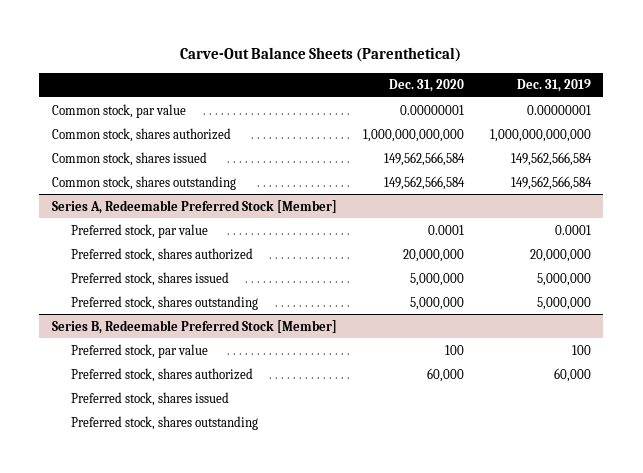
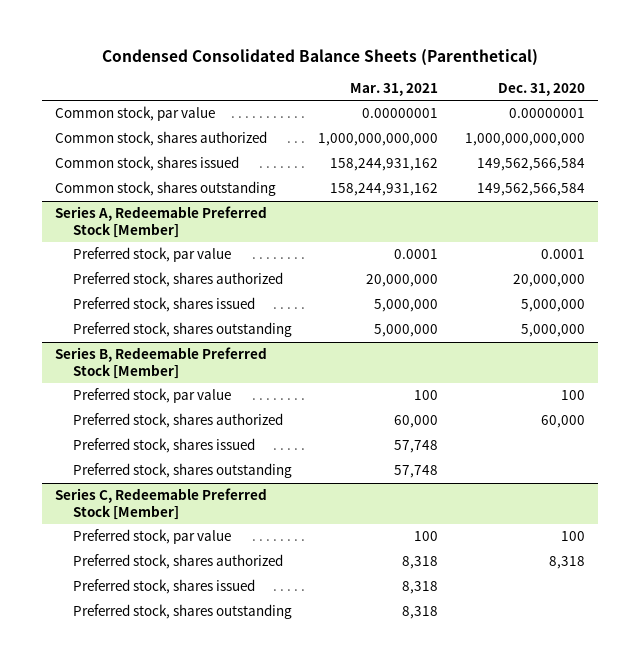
[180,47,462,63] Carve-Out Balance Sheets (Parenthetical) -> [101,49,538,67] Condensed Consolidated Balance Sheets (Parenthetical)
[516,79,591,93] Dec. 31, 2019 -> none
none -> [350,82,439,96] Mar. 31, 2021
none -> [54,488,267,520] Series C, Redeemable Preferred Stock [Member]
none -> [73,529,232,545] Preferred stock, par value
none -> [73,554,284,570] Preferred stock, shares authorized
none -> [73,579,256,595] Preferred stock, shares issued
none -> [73,604,293,620] Preferred stock, shares outstanding

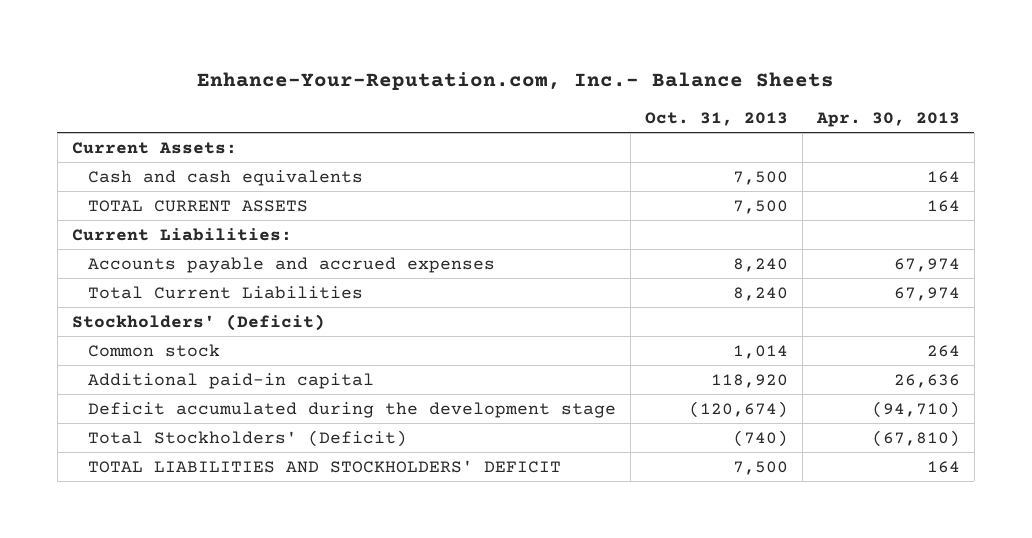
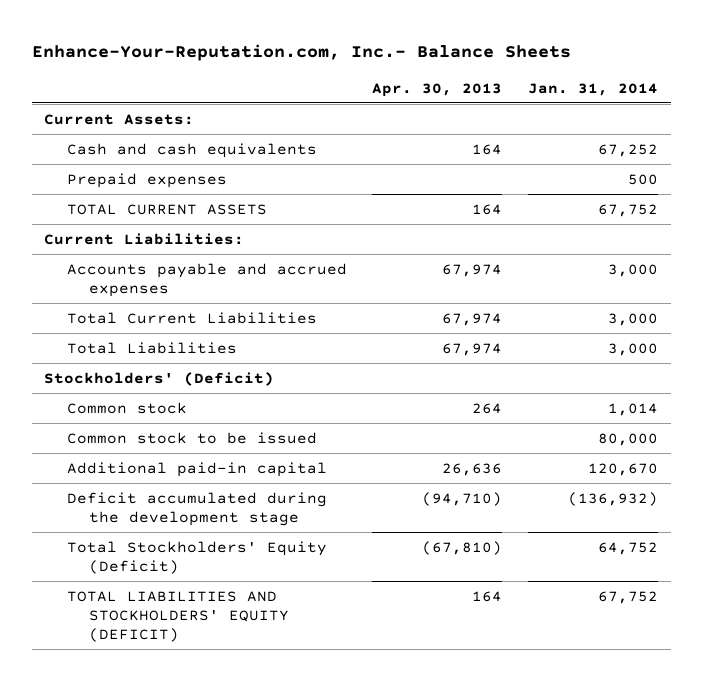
[644,112,788,127] Oct. 31, 2013 -> none
none -> [527,82,658,96] Jan. 31, 2014
none -> [66,172,227,188] Prepaid expenses
none -> [66,341,237,354] Total Liabilities
none -> [66,431,317,444] Common stock to be issued
[87,429,407,447] Total Stockholders' (Deficit) -> [66,540,327,574] Total Stockholders' Equity (Deficit)
[87,459,561,473] TOTAL LIABILITIES AND STOCKHOLDERS' DEFICIT -> [66,590,289,643] TOTAL LIABILITIES AND STOCKHOLDERS' EQUITY (DEFICIT)

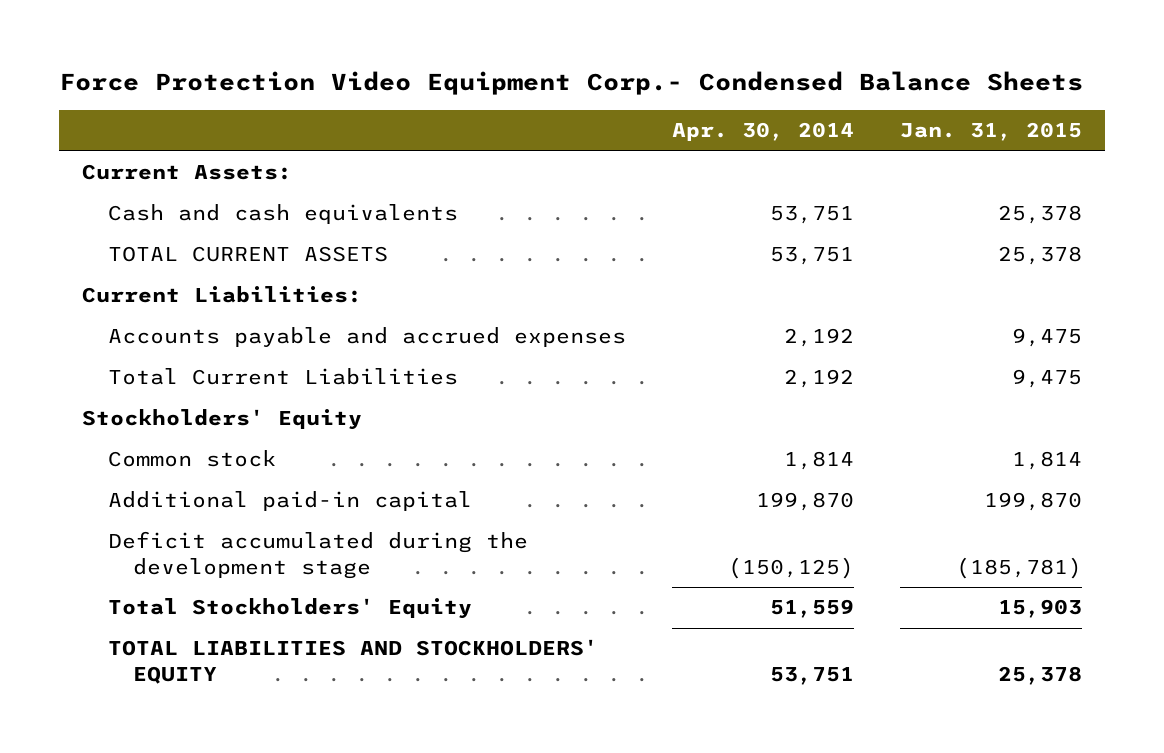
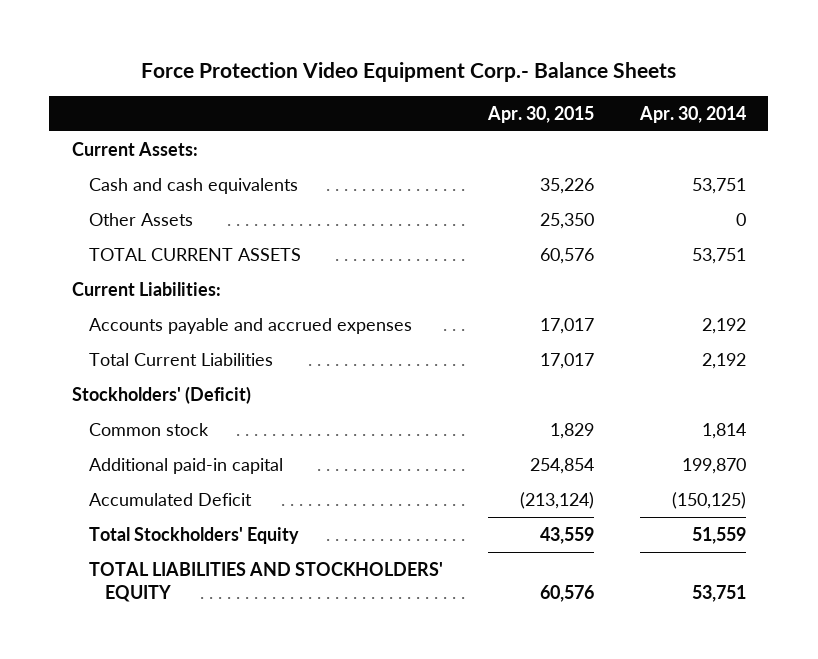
[58,70,1083,95] Force Protection Video Equipment Corp.- Condensed Balance Sheets -> [140,61,676,82] Force Protection Video Equipment Corp.- Balance Sheets
[900,122,1083,142] Jan. 31, 2015 -> none
none -> [487,105,595,123] Apr. 30, 2015
none -> [88,213,193,227] Other Assets
[81,409,362,431] Stockholders' Equity -> [72,386,252,405] Stockholders' (Deficit)
[107,531,528,580] Deficit accumulated during the development stage -> [88,493,252,507] Accumulated Deficit

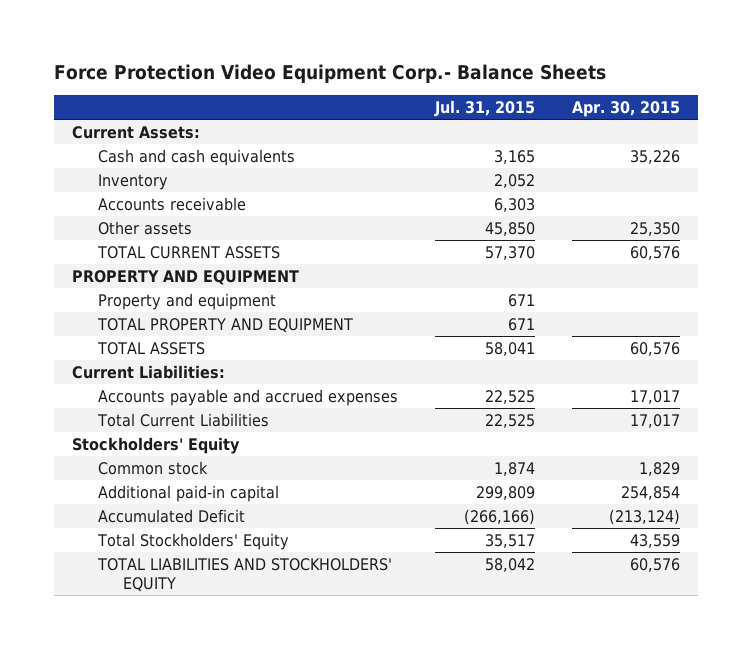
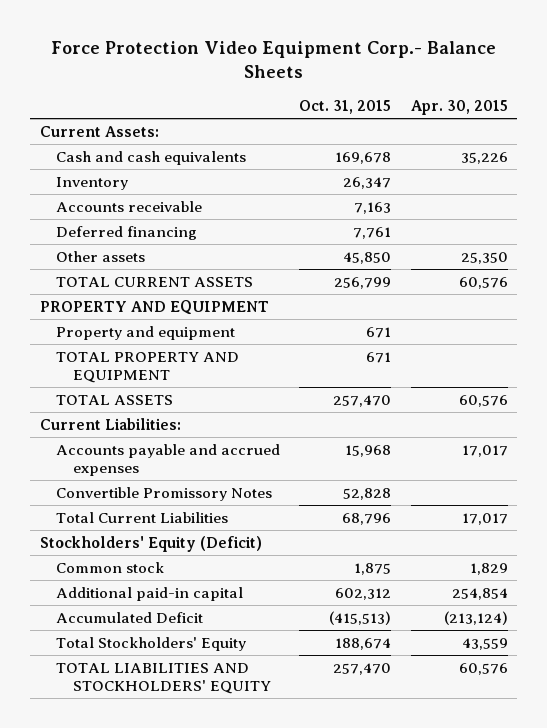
[433,100,535,118] Jul. 31, 2015 -> none
none -> [299,100,392,115] Oct. 31, 2015
none -> [56,225,198,240] Deferred financing
none -> [56,486,273,501] Convertible Promissory Notes
[72,437,241,455] Stockholders' Equity -> [39,535,262,552] Stockholders' Equity (Deficit)

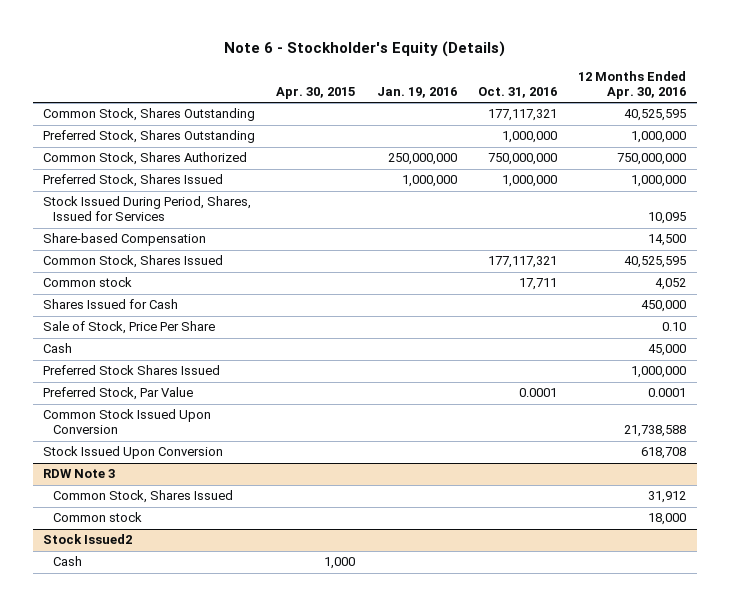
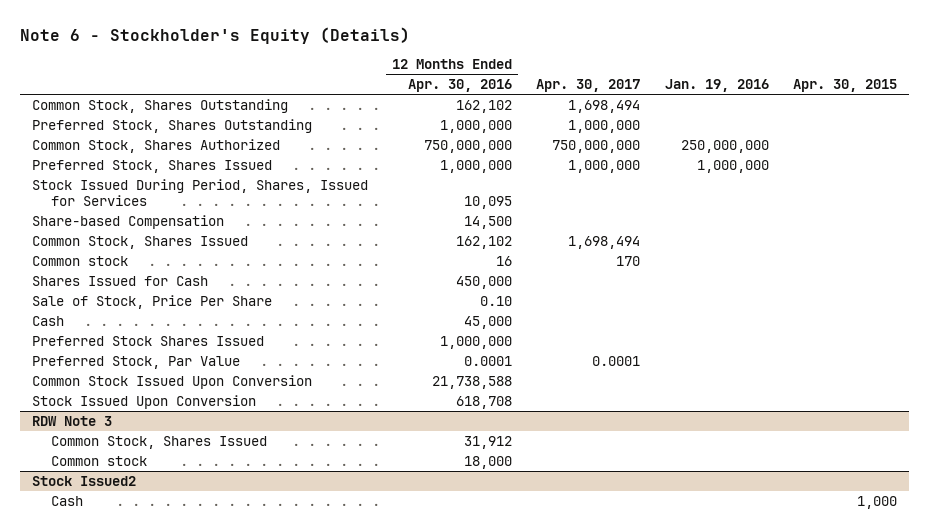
[477,87,557,99] Oct. 31, 2016 -> none
none -> [536,79,641,93] Apr. 30, 2017
[623,109,686,122] 40,525,595 -> [456,99,513,113] 162,102
[623,256,686,269] 40,525,595 -> [456,235,513,249] 162,102
[654,278,686,291] 4,052 -> [496,255,513,266] 16

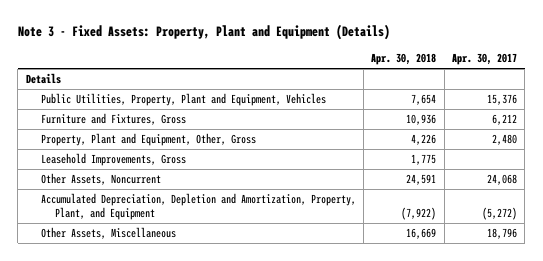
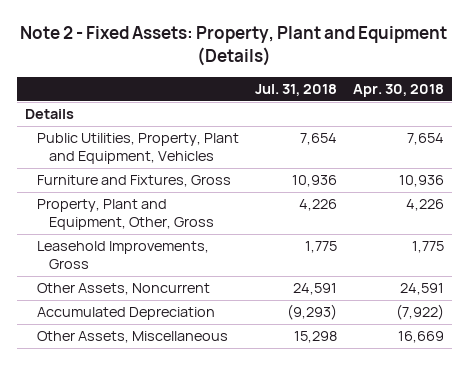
[17,24,390,41] Note 3 - Fixed Assets: Property, Plant and Equipment (Details) -> [20,26,448,67] Note 2 - Fixed Assets: Property, Plant and Equipment (Details)
[451,53,517,66] Apr. 30, 2017 -> none
none -> [254,84,337,97] Jul. 31, 2018
[40,193,356,220] Accumulated Depreciation, Depletion and Amortization, Property, Plant, and Equipment -> [36,307,215,321] Accumulated Depreciation

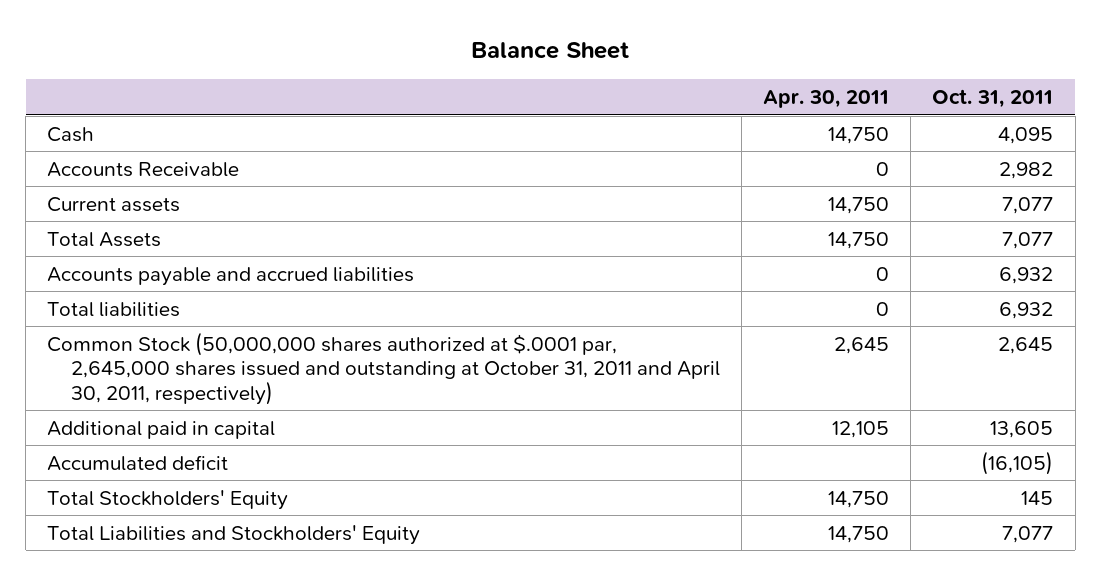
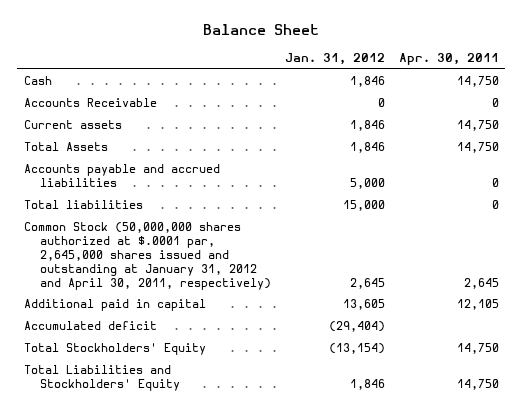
[932,89,1054,109] Oct. 31, 2011 -> none
none -> [284,53,385,66] Jan. 31, 2012
[47,331,720,405] Common Stock (50,000,000 shares authorized at $.0001 par, 2,645,000 shares issued and outstanding at October 31, 2011 and April 30, 2011, respectively) -> [23,222,271,290] Common Stock (50,000,000 shares authorized at $.0001 par, 2,645,000 shares issued and outstanding at January 31, 2012 and April 30, 2011, respectively)

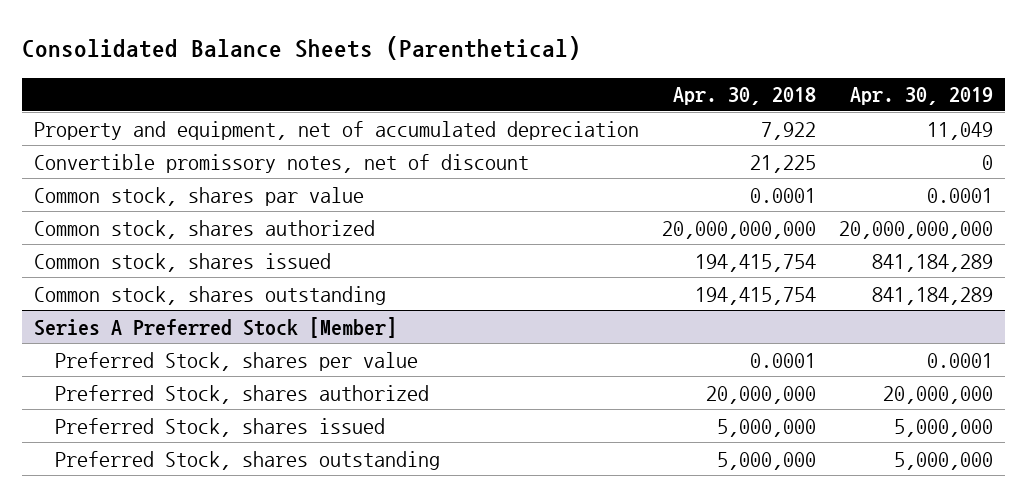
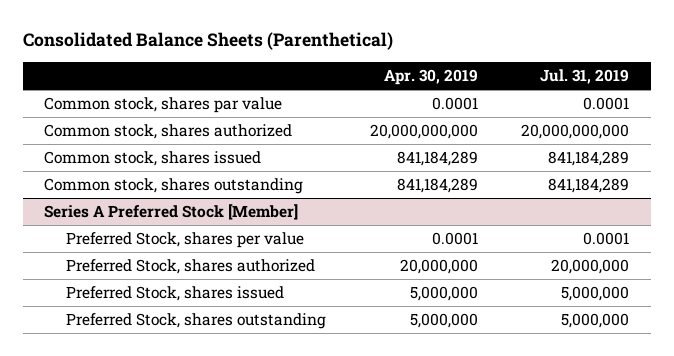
[672,87,816,106] Apr. 30, 2018 -> none
none -> [540,68,630,84] Jul. 31, 2019
[33,120,639,140] Property and equipment, net of accumulated depreciation -> none
[33,153,529,173] Convertible promissory notes, net of discount -> none

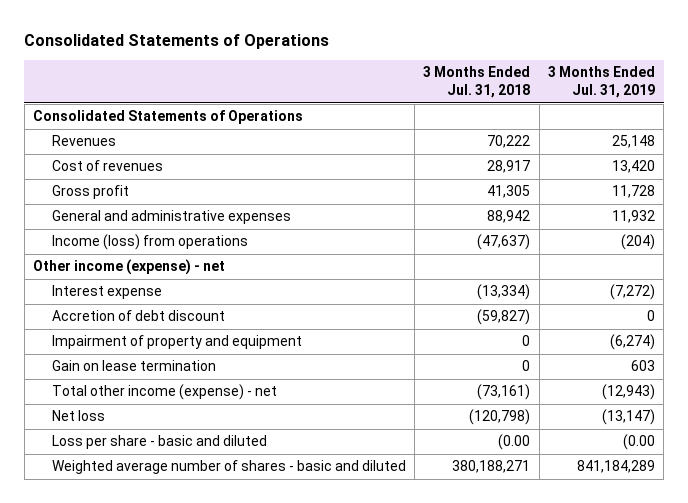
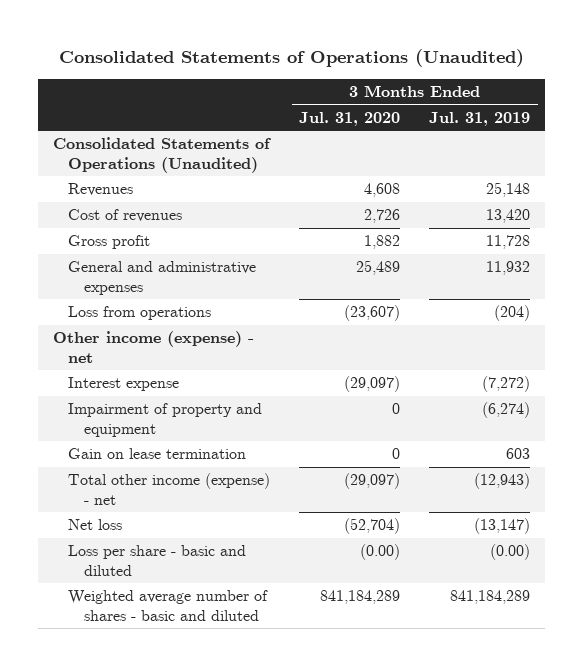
[24,33,330,49] Consolidated Statements of Operations -> [58,48,524,67] Consolidated Statements of Operations (Unaudited)
[423,66,531,99] 3 Months Ended Jul. 31, 2018 -> none
none -> [299,111,401,126] Jul. 31, 2020
[33,110,304,125] Consolidated Statements of Operations -> [52,137,271,173] Consolidated Statements of Operations (Unaudited)
[51,234,248,251] Income (loss) from operations -> [68,306,212,321] Loss from operations
[51,310,225,322] Accretion of debt discount -> none
[622,434,655,451] (0.00 -> [490,544,531,561] (0.00)

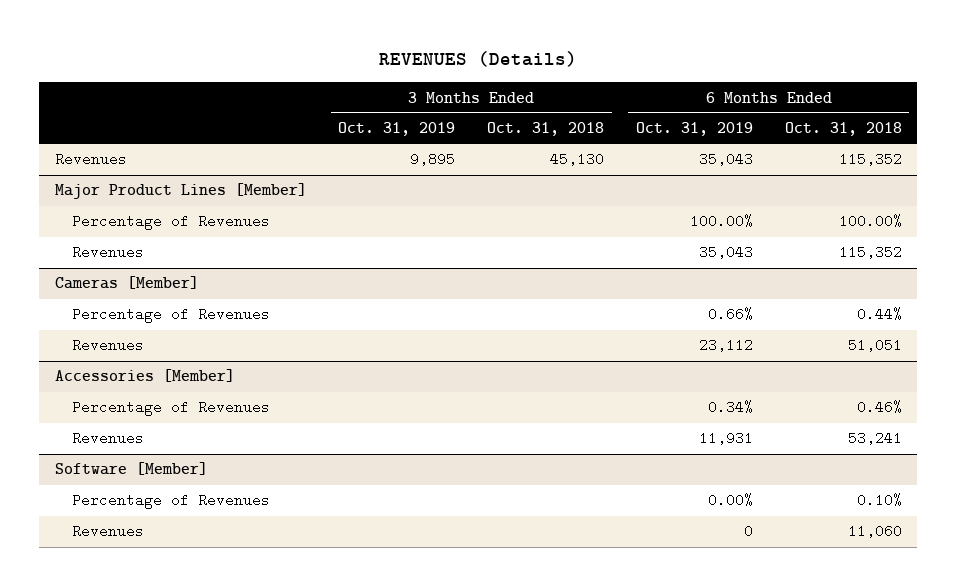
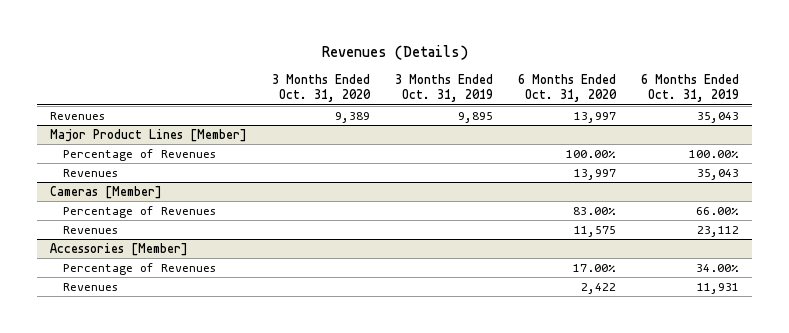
[379,51,578,68] REVENUES (Details) -> [321,44,468,60] Revenues (Details)
[487,122,605,137] Oct. 31, 2018 -> none
[784,122,902,137] Oct. 31, 2018 -> none
none -> [272,73,372,103] 3 Months Ended Oct. 31, 2020
none -> [518,73,618,103] 6 Months Ended Oct. 31, 2020
[707,307,753,322] 0.66% -> [696,207,740,216] 66.00%
[707,400,753,415] 0.34% -> [696,264,740,273] 34.00%
[54,462,208,476] Software [Member] -> none
[71,493,270,510] Percentage of Revenues -> none
[71,524,144,539] Revenues -> none

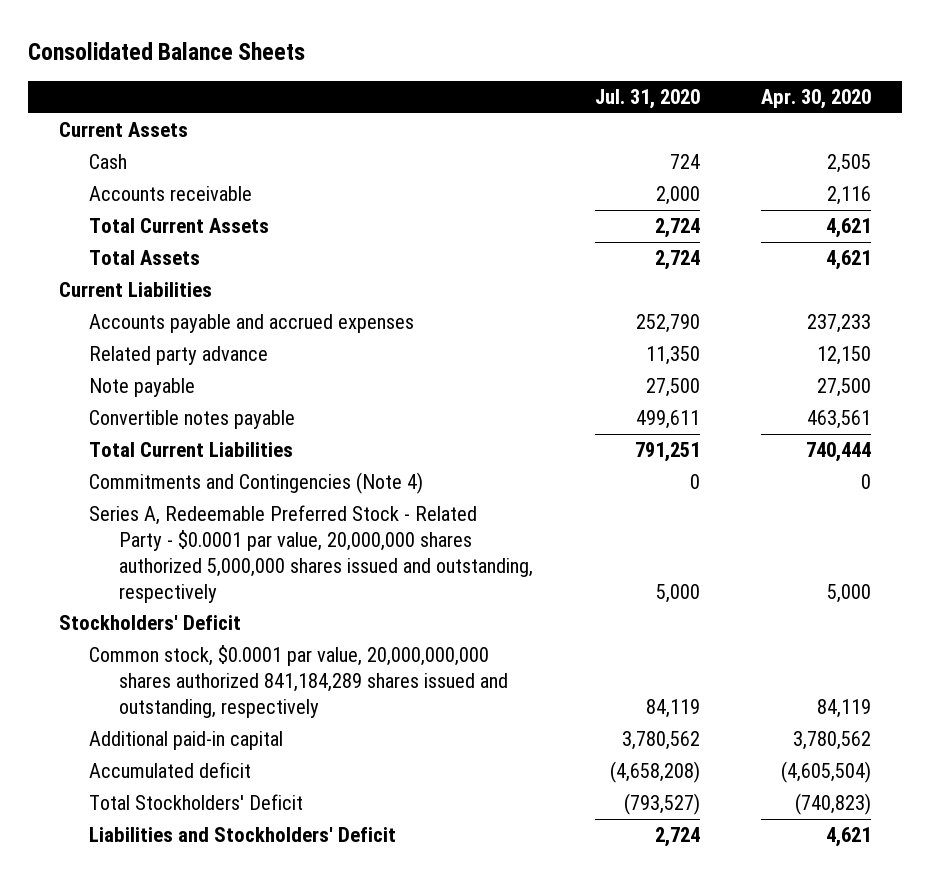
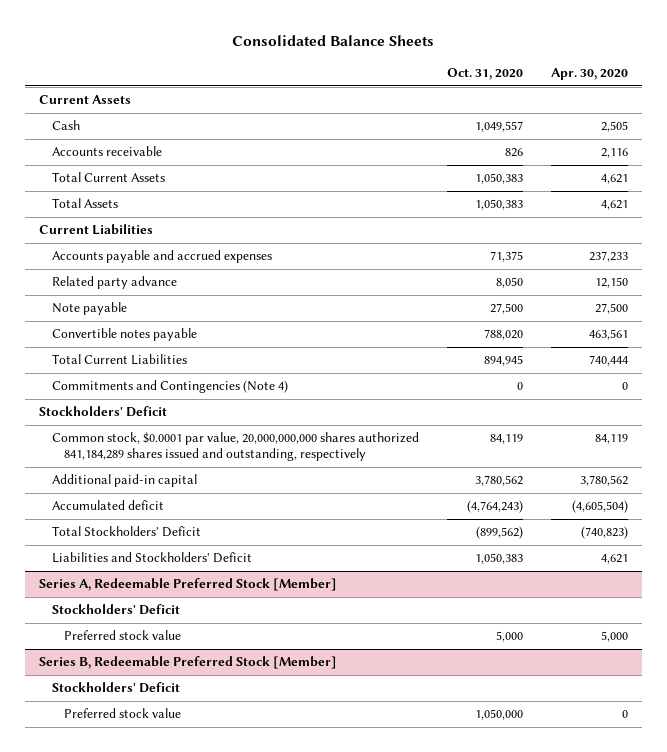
[594,89,700,110] Jul. 31, 2020 -> none
none -> [446,67,523,80] Oct. 31, 2020
[89,505,534,603] Series A, Redeemable Preferred Stock - Related Party - $0.0001 par value, 20,000,000 shares authorized 5,000,000 shares issued and outstanding, respectively -> none
none -> [39,578,338,592] Series A, Redeemable Preferred Stock [Member]
none -> [51,604,180,616] Stockholders' Deficit
none -> [64,630,182,641] Preferred stock value
none -> [39,656,338,670] Series B, Redeemable Preferred Stock [Member]
none -> [51,682,180,694] Stockholders' Deficit
none -> [64,708,182,719] Preferred stock value

